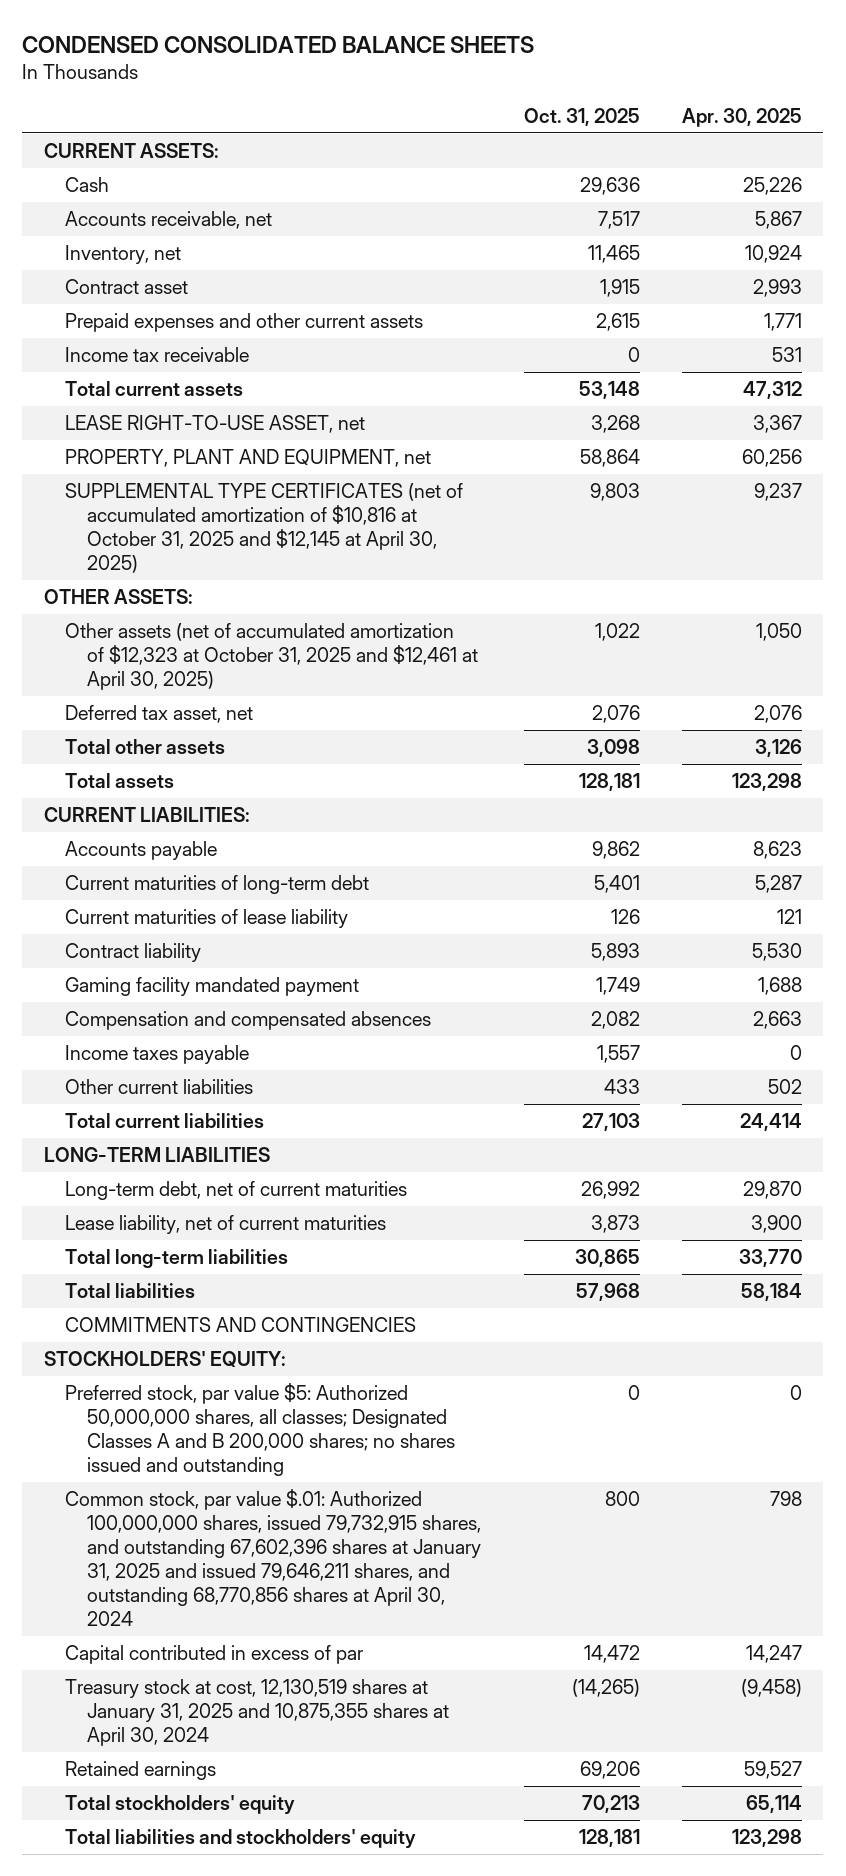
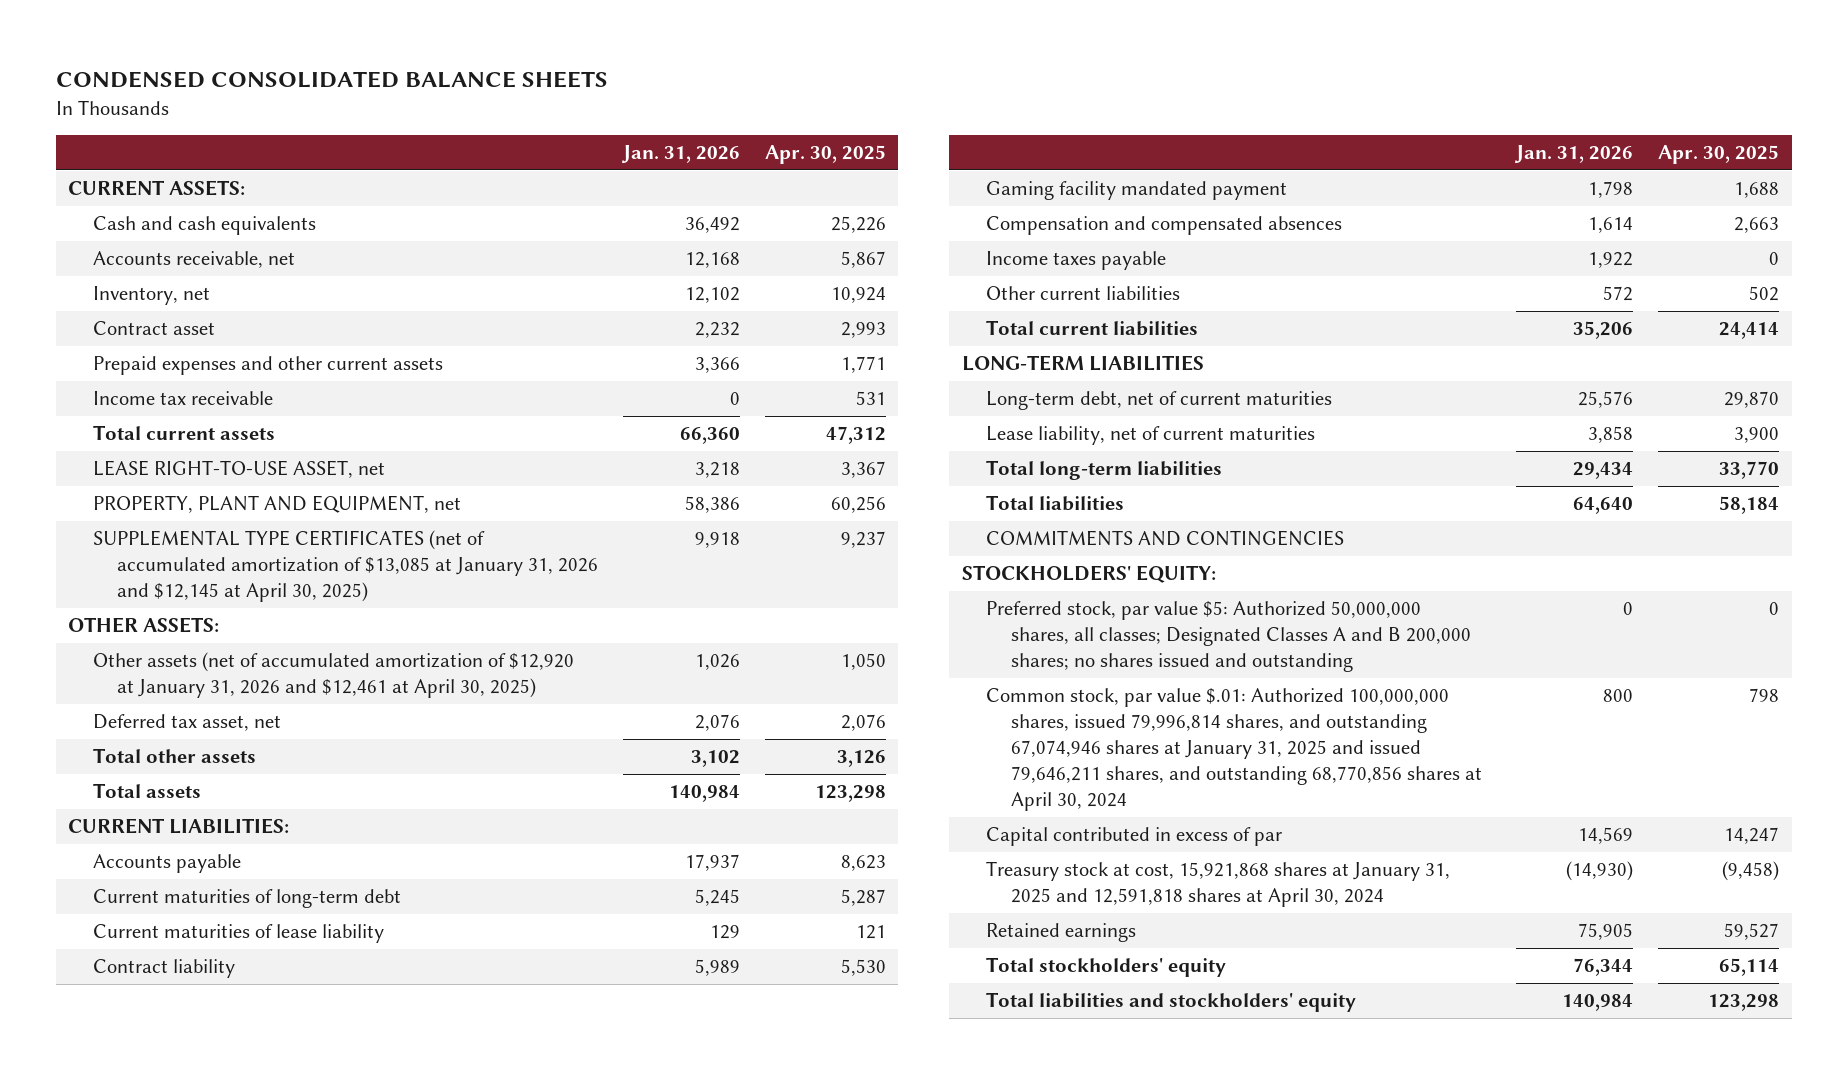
[523,107,640,126] Oct. 31, 2025 -> none
none -> [621,145,741,164] Jan. 31, 2026
[65,177,110,193] Cash -> [92,215,316,235] Cash and cash equivalents
[65,483,464,574] SUPPLEMENTAL TYPE CERTIFICATES (net of accumulated amortization of $10,816 at October 31, 2025 and $12,145 at April 30, 2025) -> [92,529,599,603] SUPPLEMENTAL TYPE CERTIFICATES (net of accumulated amortization of $13,085 at January 31, 2026 and $12,145 at April 30, 2025)
[65,623,479,691] Other assets (net of accumulated amortization of $12,323 at October 31, 2025 and $12,461 at April 30, 2025) -> [92,651,574,699] Other assets (net of accumulated amortization of $12,920 at January 31, 2026 and $12,461 at April 30, 2025)
[65,1489,482,1627] Common stock, par value $.01: Authorized 100,000,000 shares, issued 79,732,915 shares, and outstanding 67,602,396 shares at January 31, 2025 and issued 79,646,211 shares, and outstanding 68,770,856 shares at April 30, 2024 -> [986,687,1482,812] Common stock, par value $.01: Authorized 100,000,000 shares, issued 79,996,814 shares, and outstanding 67,074,946 shares at January 31, 2025 and issued 79,646,211 shares, and outstanding 68,770,856 shares at April 30, 2024
[65,1679,450,1747] Treasury stock at cost, 12,130,519 shares at January 31, 2025 and 10,875,355 shares at April 30, 2024 -> [986,860,1451,908] Treasury stock at cost, 15,921,868 shares at January 31, 2025 and 12,591,818 shares at April 30, 2024

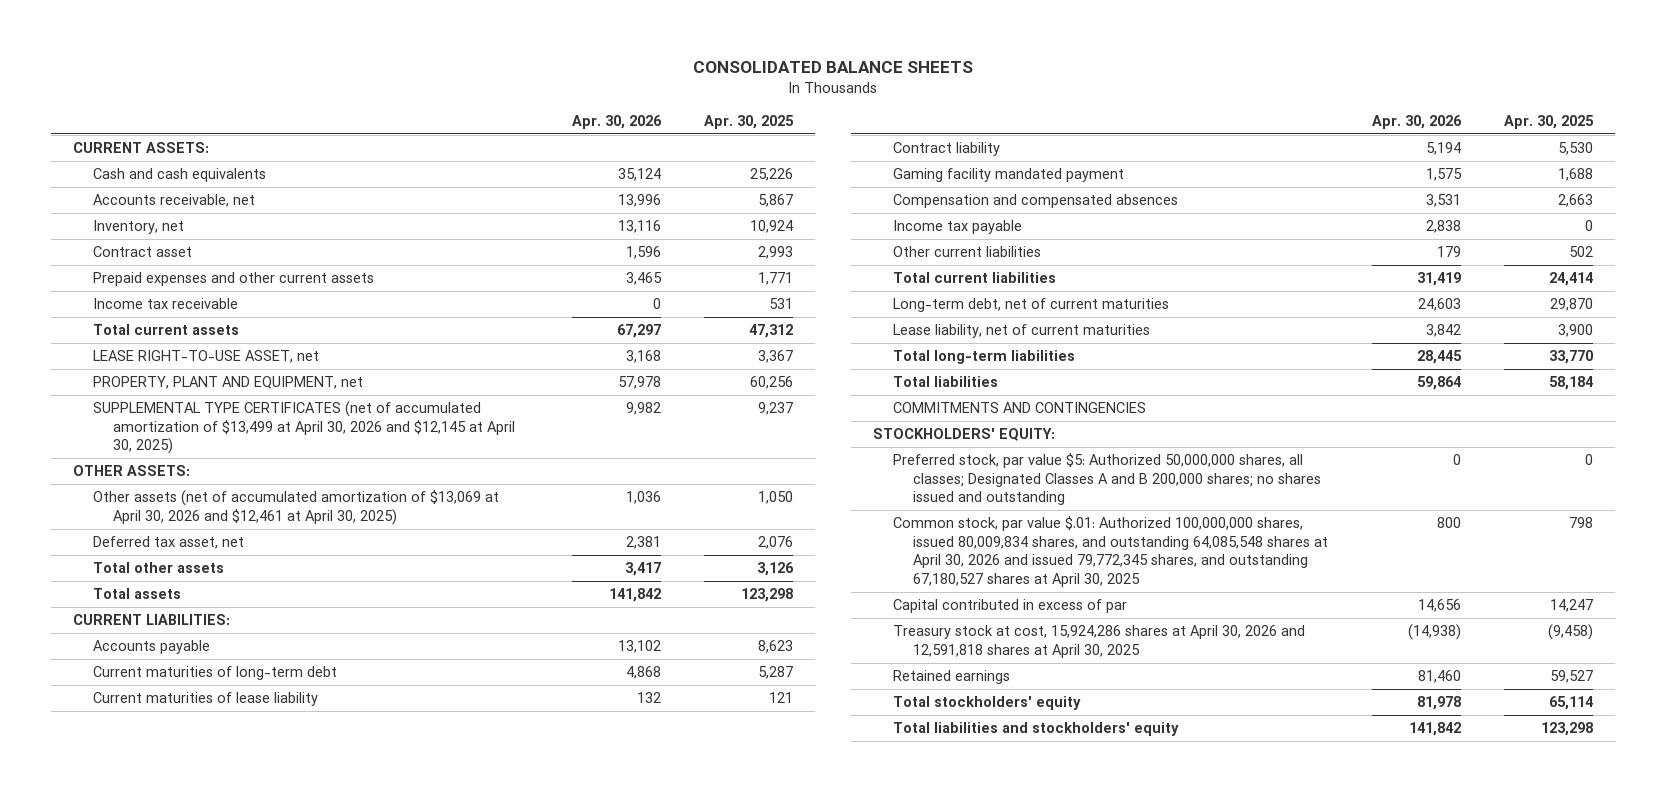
[55,71,608,89] CONDENSED CONSOLIDATED BALANCE SHEETS -> [692,61,973,74] CONSOLIDATED BALANCE SHEETS
[621,145,741,164] Jan. 31, 2026 -> none
none -> [571,114,662,129] Apr. 30, 2026
[92,529,599,603] SUPPLEMENTAL TYPE CERTIFICATES (net of accumulated amortization of $13,085 at January 31, 2026 and $12,145 at April 30, 2025) -> [92,401,516,455] SUPPLEMENTAL TYPE CERTIFICATES (net of accumulated amortization of $13,499 at April 30, 2026 and $12,145 at April 30, 2025)
[92,651,574,699] Other assets (net of accumulated amortization of $12,920 at January 31, 2026 and $12,461 at April 30, 2025) -> [92,490,499,525] Other assets (net of accumulated amortization of $13,069 at April 30, 2026 and $12,461 at April 30, 2025)
[986,250,1167,270] Income taxes payable -> [893,220,1023,235] Income tax payable
[961,354,1204,371] LONG-TERM LIABILITIES -> none
[986,687,1482,812] Common stock, par value $.01: Authorized 100,000,000 shares, issued 79,996,814 shares, and outstanding 67,074,946 shares at January 31, 2025 and issued 79,646,211 shares, and outstanding 68,770,856 shares at April 30, 2024 -> [893,516,1329,588] Common stock, par value $.01: Authorized 100,000,000 shares, issued 80,009,834 shares, and outstanding 64,085,548 shares at April 30, 2026 and issued 79,772,345 shares, and outstanding 67,180,527 shares at April 30, 2025
[986,860,1451,908] Treasury stock at cost, 15,921,868 shares at January 31, 2025 and 12,591,818 shares at April 30, 2024 -> [893,625,1306,658] Treasury stock at cost, 15,924,286 shares at April 30, 2026 and 12,591,818 shares at April 30, 2025

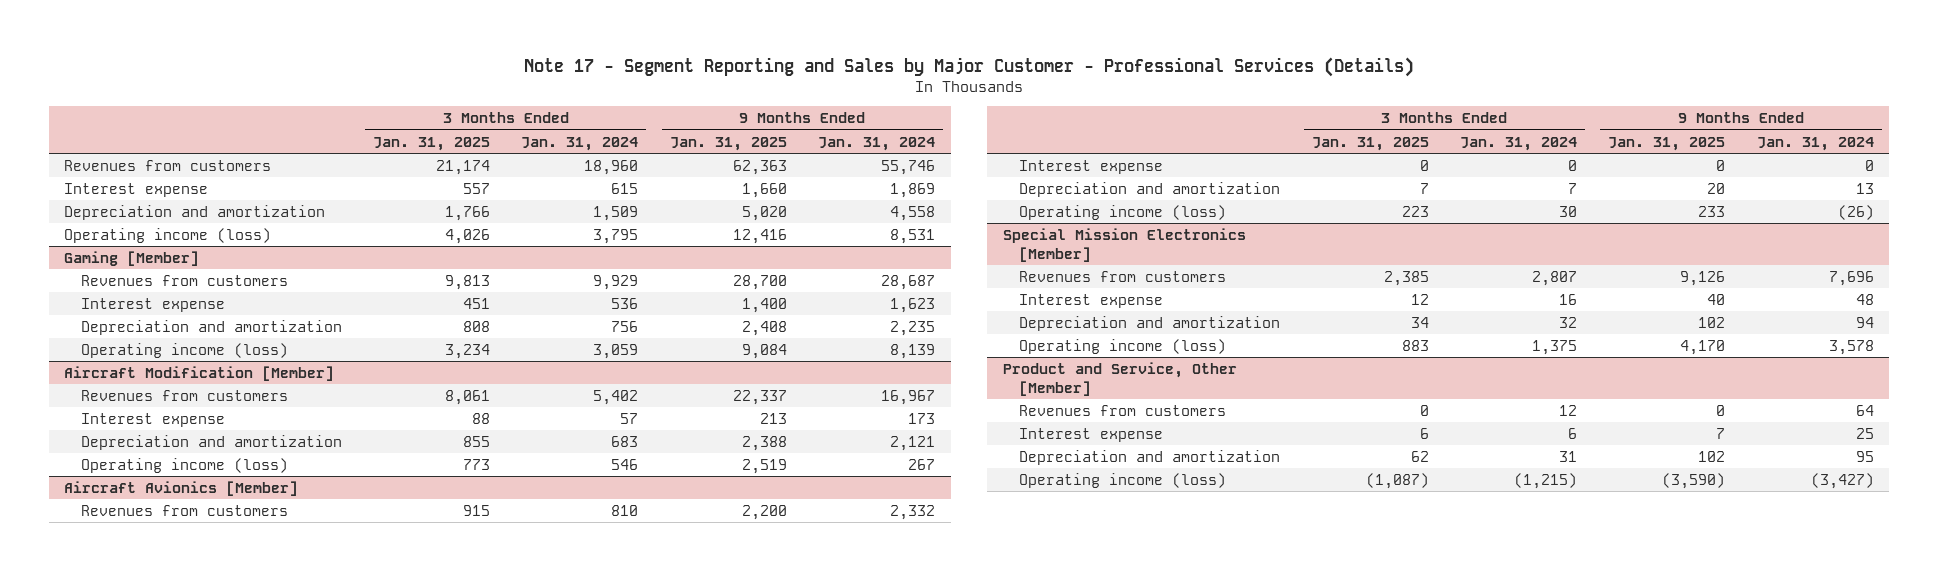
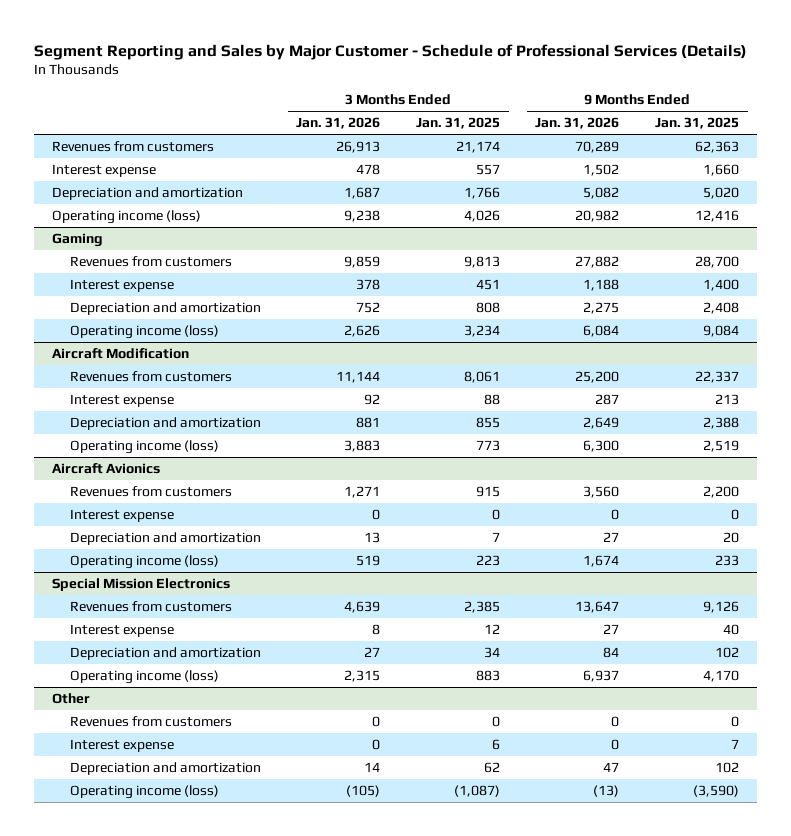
[524,56,1415,77] Note 17 - Segment Reporting and Sales by Major Customer - Professional Services (Details) -> [34,43,748,60] Segment Reporting and Sales by Major Customer - Schedule of Professional Services (Details)
[521,136,639,151] Jan. 31, 2024 -> none
[817,136,935,151] Jan. 31, 2024 -> none
none -> [296,117,381,130] Jan. 31, 2026
none -> [535,117,620,130] Jan. 31, 2026
[64,250,200,266] Gaming [Member] -> [52,232,104,247] Gaming
[64,365,335,381] Aircraft Modification [Member] -> [52,347,190,359] Aircraft Modification
[64,480,299,496] Aircraft Avionics [Member] -> [52,462,161,474] Aircraft Avionics
[1003,227,1247,262] Special Mission Electronics [Member] -> [52,577,231,591] Special Mission Electronics
[1003,361,1238,396] Product and Service, Other [Member] -> [52,692,91,704] Other

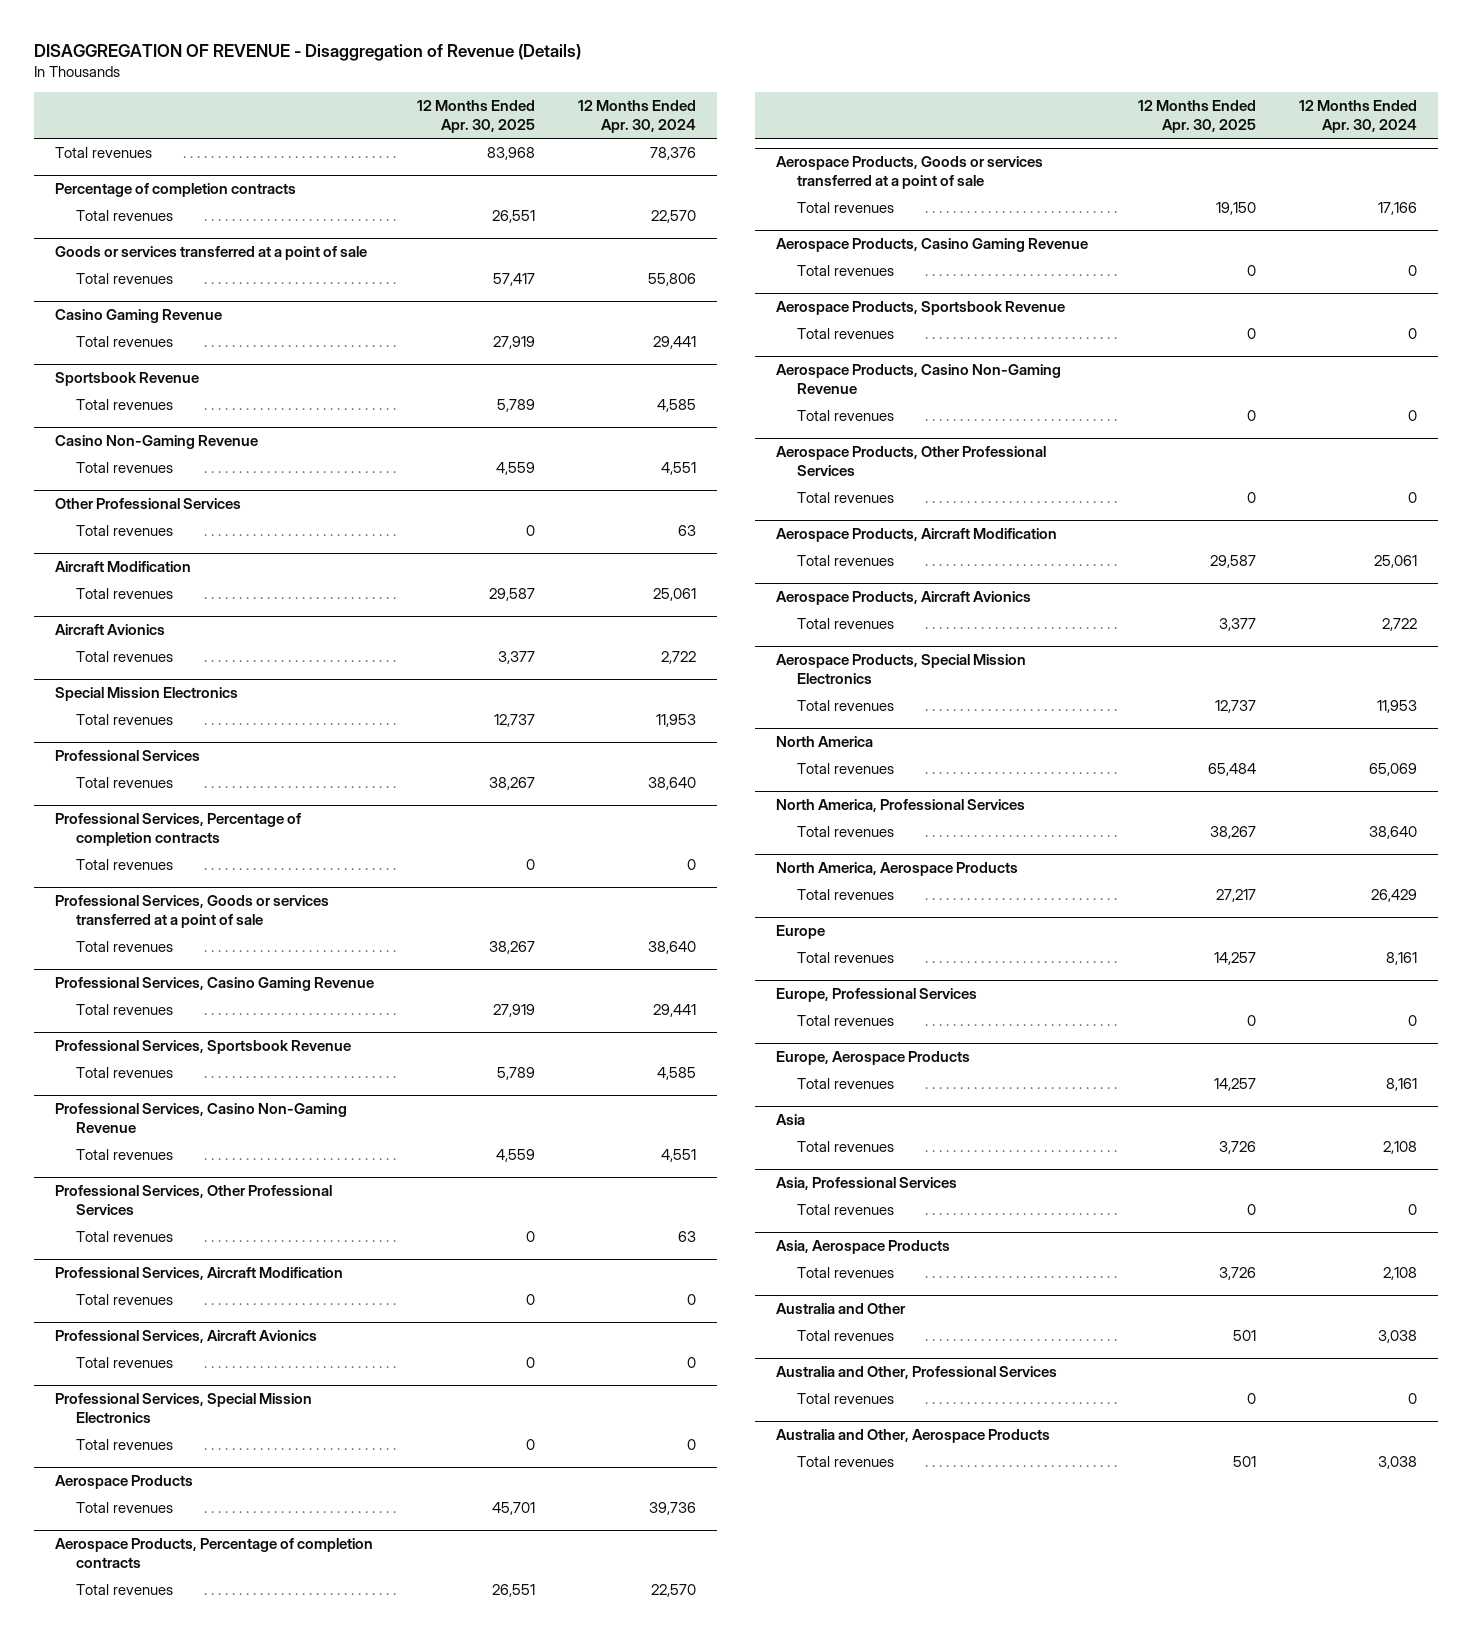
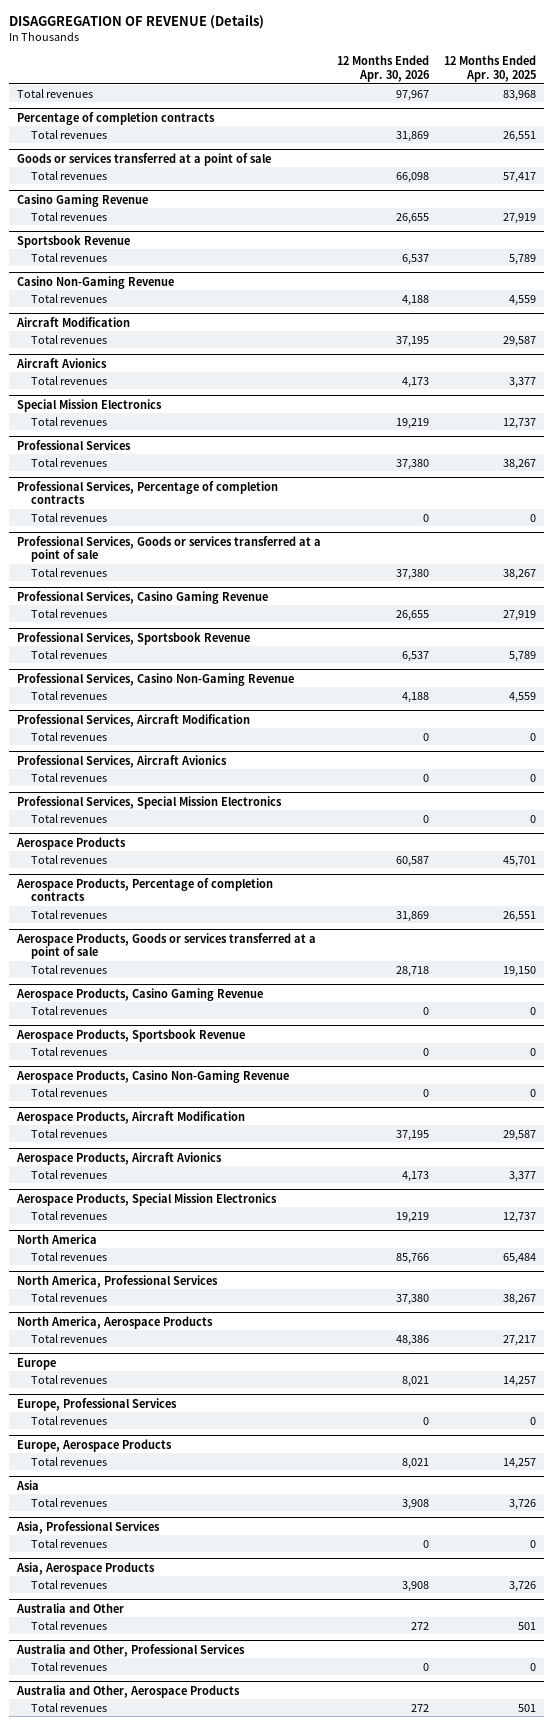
[34,44,582,62] DISAGGREGATION OF REVENUE - Disaggregation of Revenue (Details) -> [9,14,265,30] DISAGGREGATION OF REVENUE (Details)
[577,100,696,134] 12 Months Ended Apr. 30, 2024 -> none
none -> [336,55,430,83] 12 Months Ended Apr. 30, 2026
[55,498,242,510] Other Professional Services -> none
[76,524,174,536] Total revenues -> none
[55,1185,333,1216] Professional Services, Other Professional Services -> none
[76,1230,174,1242] Total revenues -> none
[776,446,1047,477] Aerospace Products, Other Professional Services -> none
[796,491,894,503] Total revenues -> none

